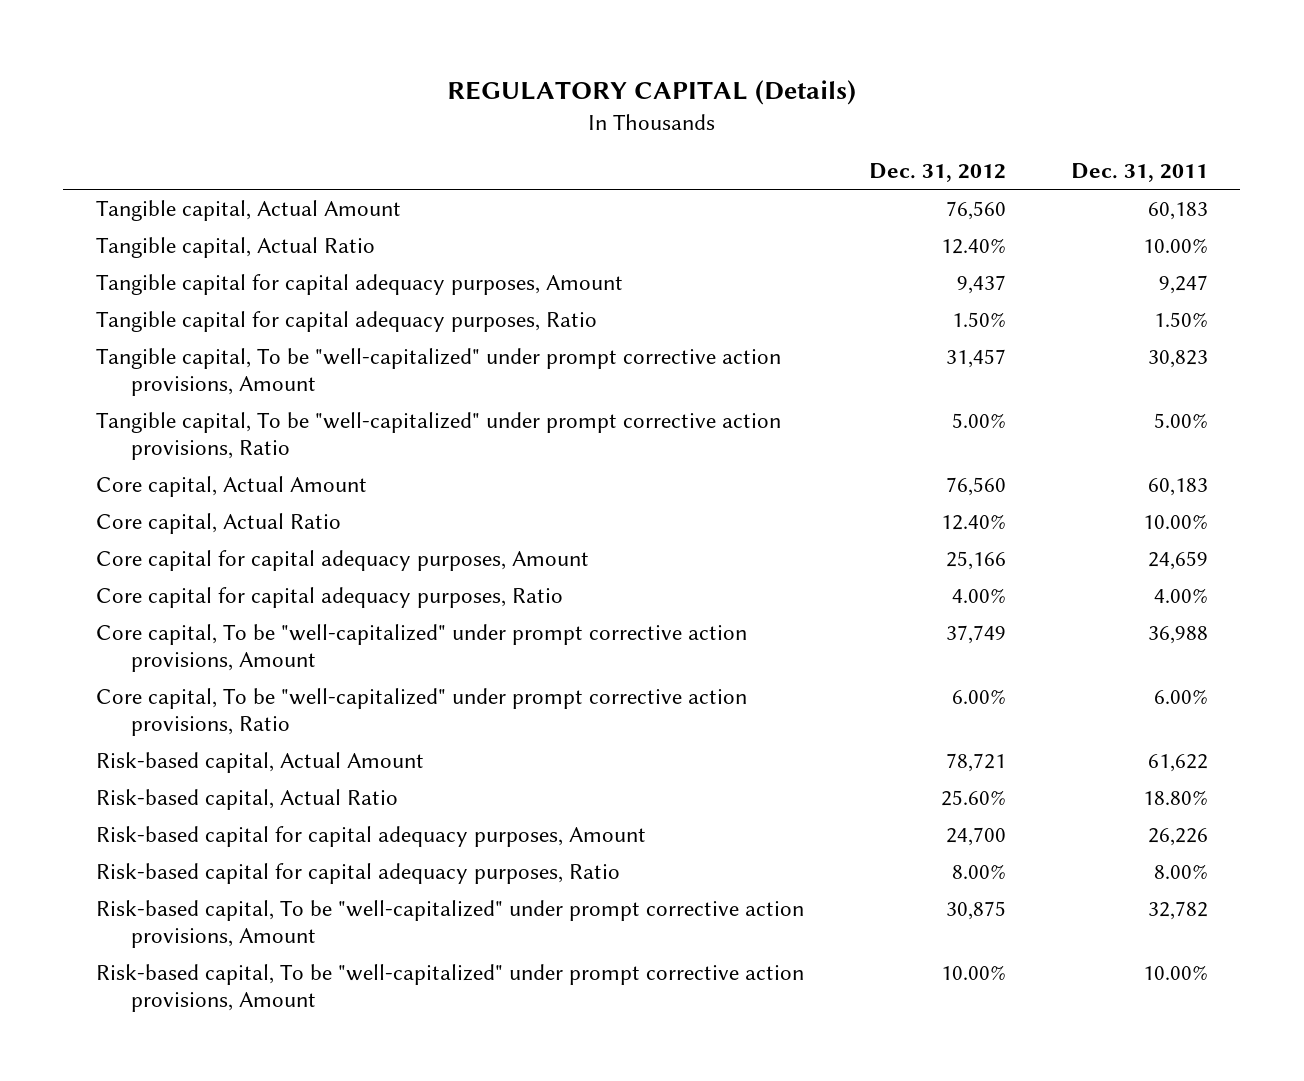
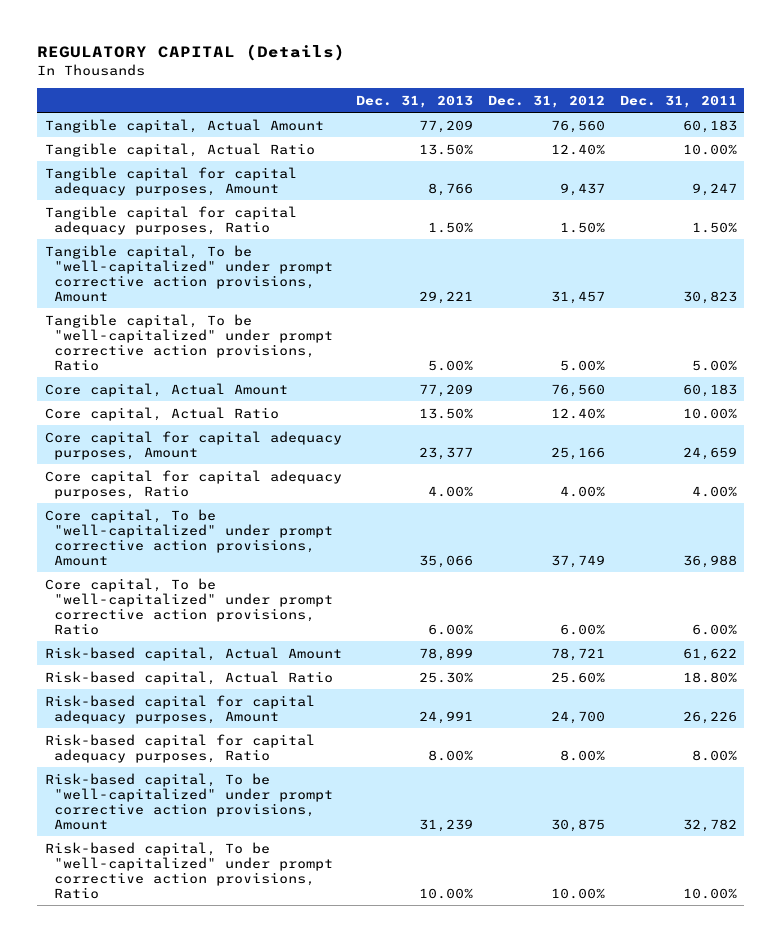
none -> [356,94,474,108] Dec. 31, 2013
[95,963,804,1013] Risk-based capital, To be "well-capitalized" under prompt corrective action provisions, Amount -> [44,841,333,899] Risk-based capital, To be "well-capitalized" under prompt corrective action provisions, Ratio

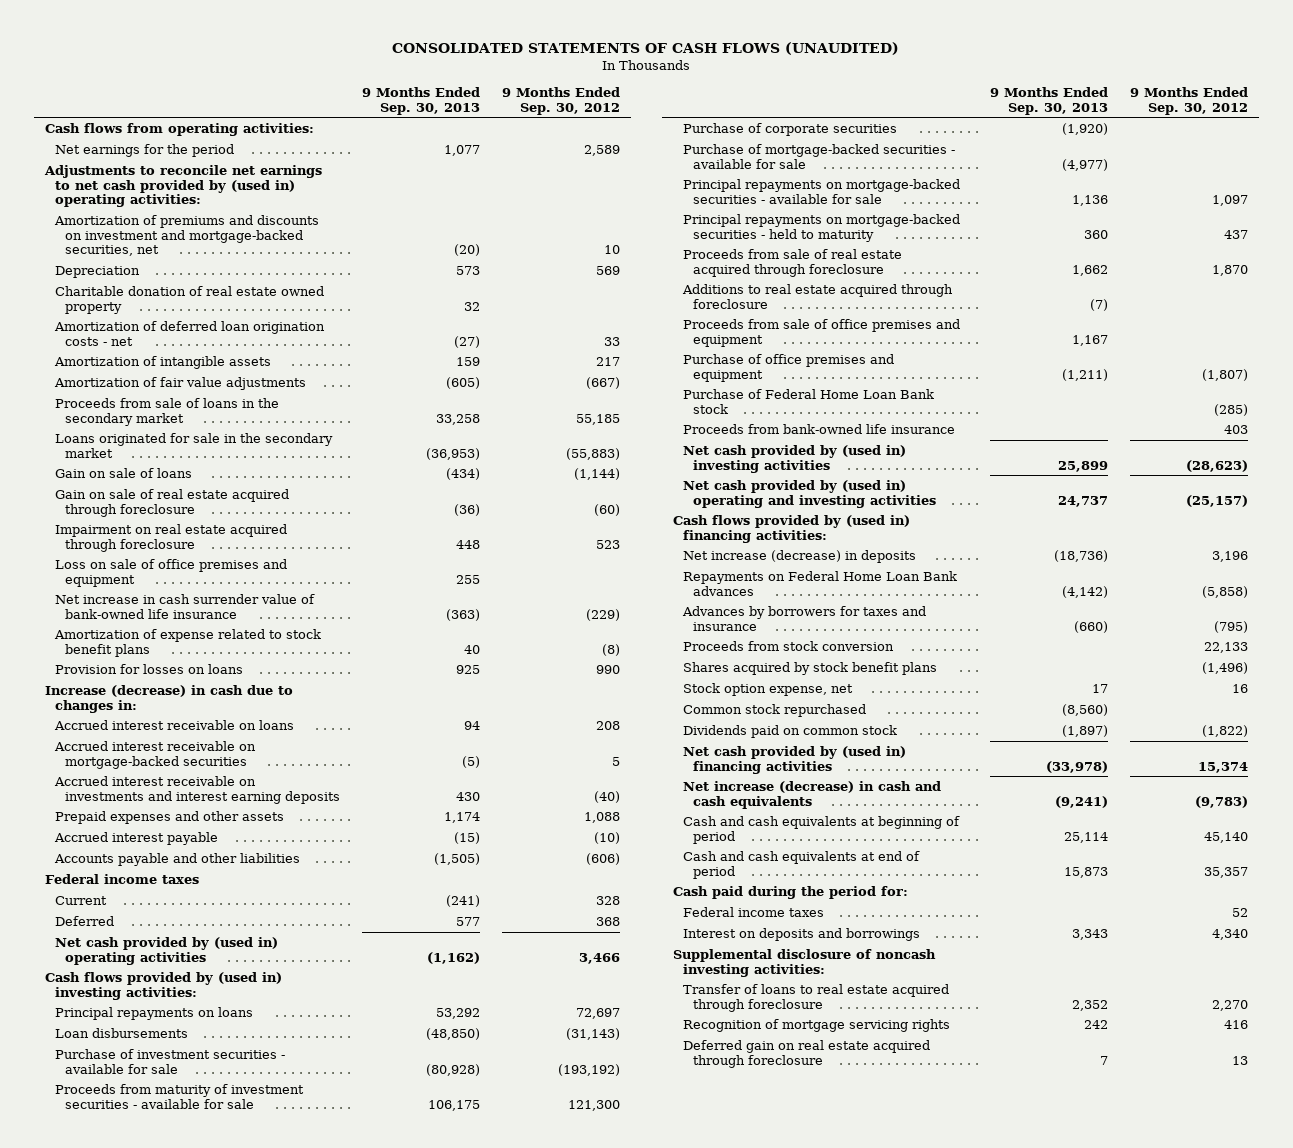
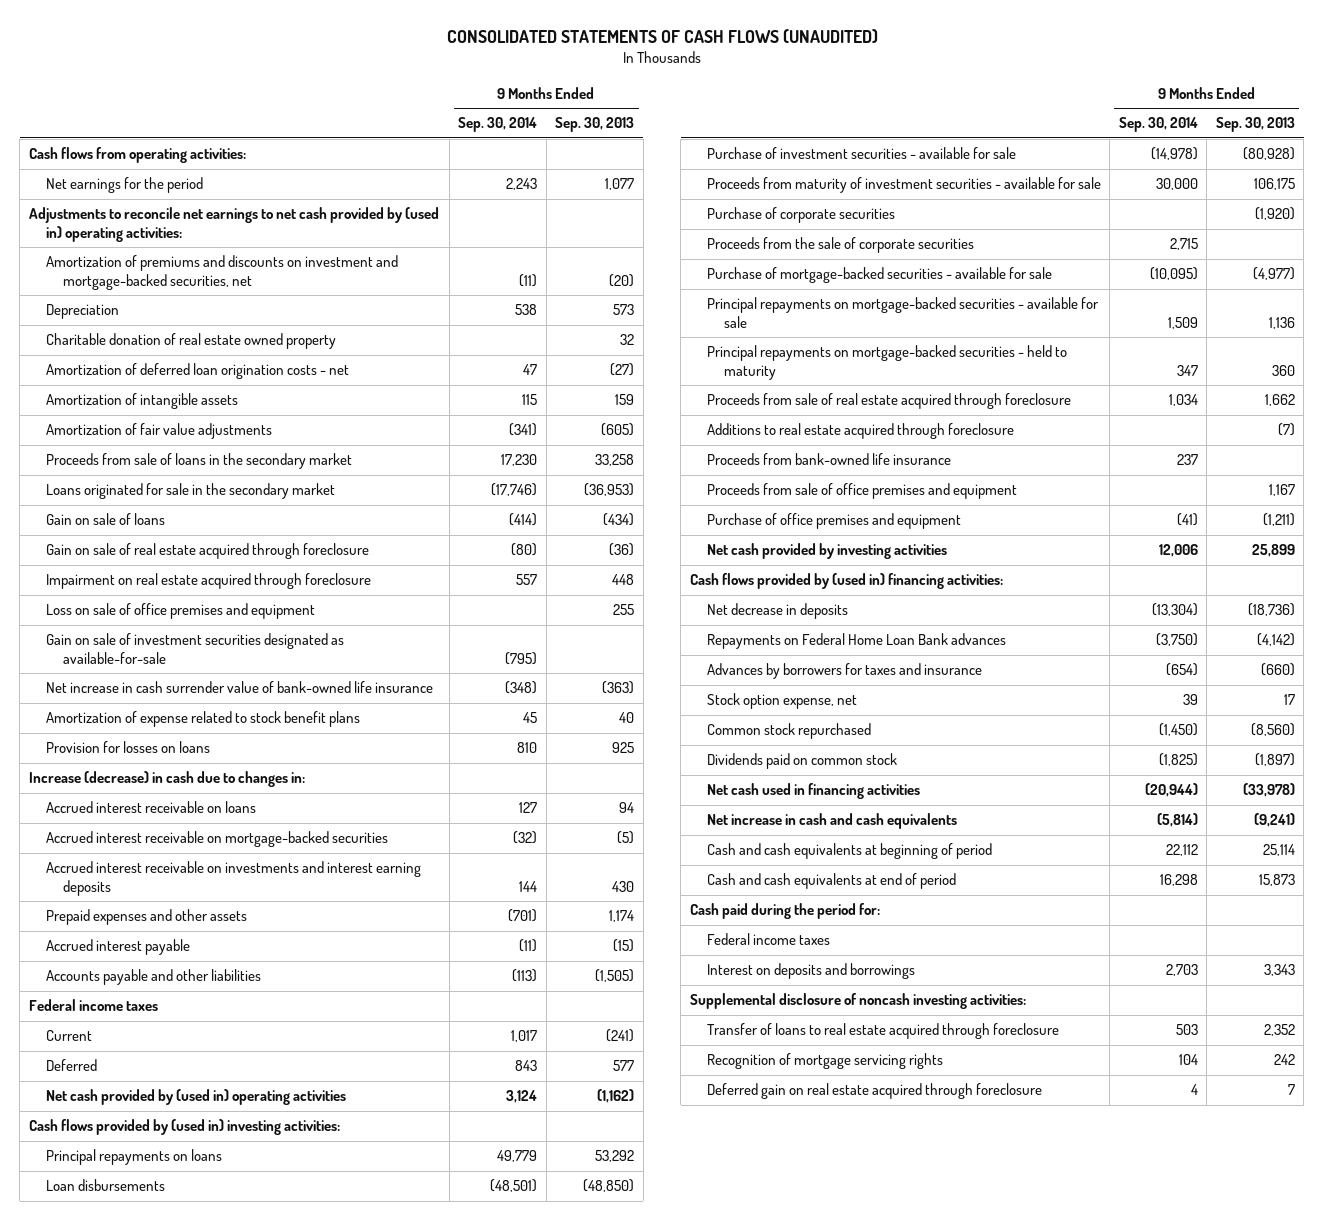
[502,86,621,115] 9 Months Ended Sep. 30, 2012 -> none
none -> [458,117,538,133] Sep. 30, 2014
none -> [46,633,345,664] Gain on sale of investment securities designated as available-for-sale
none -> [706,237,974,254] Proceeds from the sale of corporate securities
[682,423,955,434] Proceeds from bank-owned life insurance -> [706,453,951,466] Proceeds from bank-owned life insurance
[682,388,934,414] Purchase of Federal Home Loan Bank stock -> none
[682,479,936,508] Net cash provided by (used in) operating and investing activities -> none
[682,444,906,473] Net cash provided by (used in) investing activities -> [706,543,947,560] Net cash provided by investing activities
[682,549,916,563] Net increase (decrease) in deposits -> [706,603,848,620] Net decrease in deposits
[682,640,894,651] Proceeds from stock conversion -> none
[682,661,937,675] Shares acquired by stock benefit plans -> none
[682,745,906,774] Net cash provided by (used in) financing activities -> [706,783,920,800] Net cash used in financing activities
[682,780,941,809] Net increase (decrease) in cash and cash equivalents -> [706,813,957,830] Net increase in cash and cash equivalents

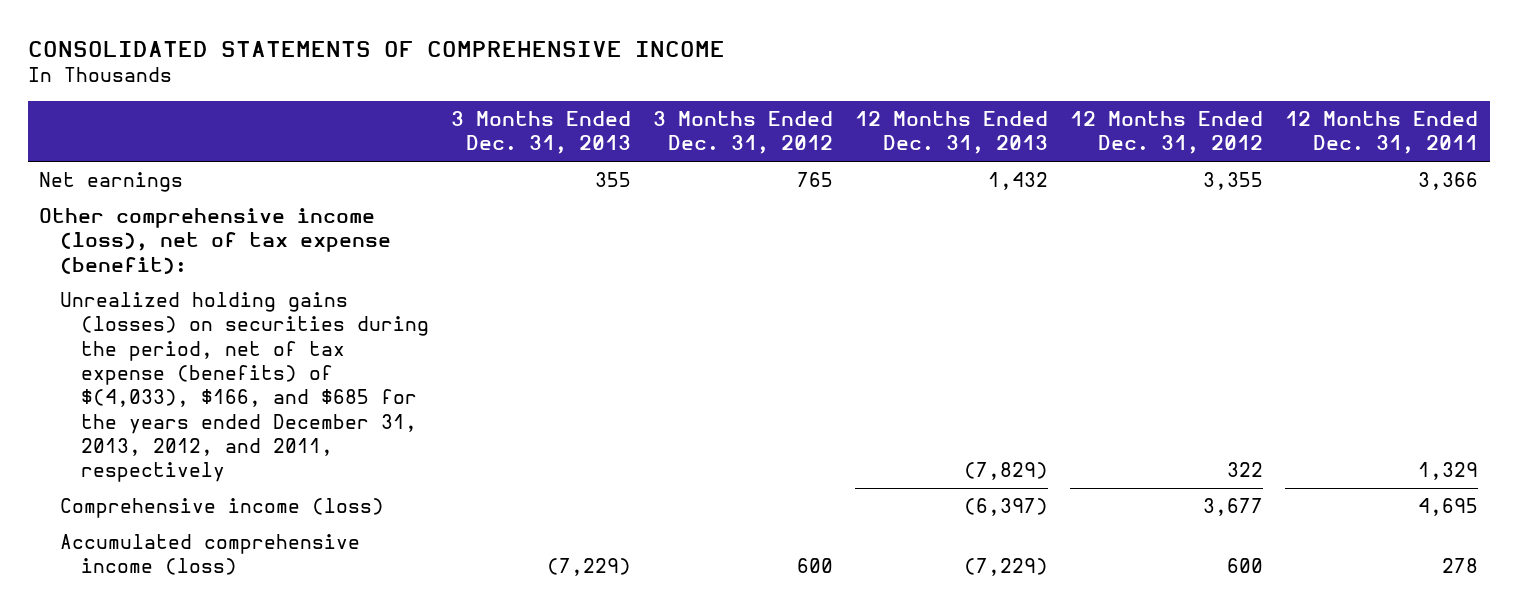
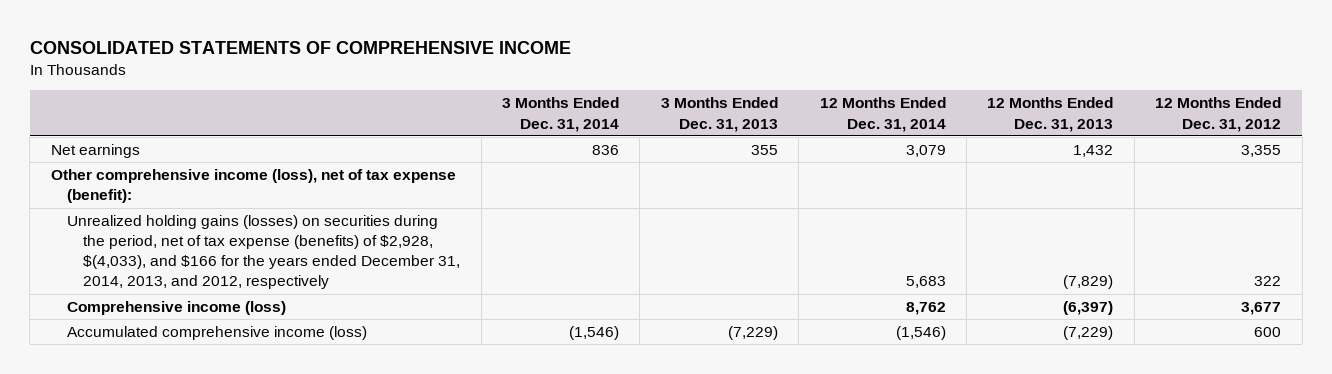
[653,111,834,155] 3 Months Ended Dec. 31, 2012 -> none
[1285,111,1479,155] 12 Months Ended Dec. 31, 2011 -> none
none -> [501,97,619,132] 3 Months Ended Dec. 31, 2014
none -> [819,97,946,132] 12 Months Ended Dec. 31, 2014
[59,291,429,483] Unrealized holding gains (losses) on securities during the period, net of tax expense (benefits) of $(4,033), $166, and $685 for the years ended December 31, 2013, 2012, and 2011, respectively -> [66,215,461,290] Unrealized holding gains (losses) on securities during the period, net of tax expense (benefits) of $2,928, $(4,033), and $166 for the years ended December 31, 2014, 2013, and 2012, respectively

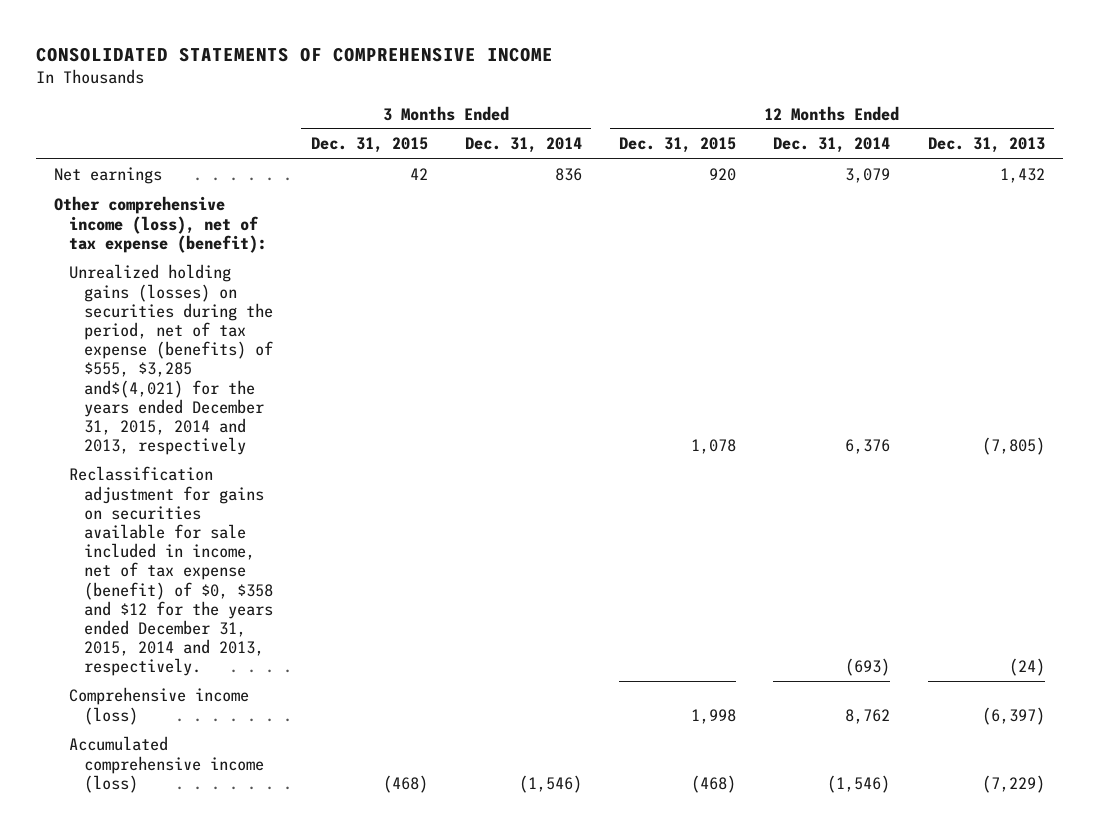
[660,97,778,132] 3 Months Ended Dec. 31, 2013 -> none
[1155,97,1282,132] 12 Months Ended Dec. 31, 2012 -> none
none -> [310,137,428,154] Dec. 31, 2015
none -> [619,137,737,154] Dec. 31, 2015
[66,215,461,290] Unrealized holding gains (losses) on securities during the period, net of tax expense (benefits) of $2,928, $(4,033), and $166 for the years ended December 31, 2014, 2013, and 2012, respectively -> [69,264,274,456] Unrealized holding gains (losses) on securities during the period, net of tax expense (benefits) of $555, $3,285 and$(4,021) for the years ended December 31, 2015, 2014 and 2013, respectively
[905,276,946,289] 5,683 -> [845,439,891,455] 6,376
[1063,275,1114,290] (7,829) -> [981,437,1045,456] (7,805)
none -> [69,466,274,677] Reclassification adjustment for gains on securities available for sale included in income, net of tax expense (benefit) of $0, $358 and $12 for the years ended December 31, 2015, 2014 and 2013, respectively.

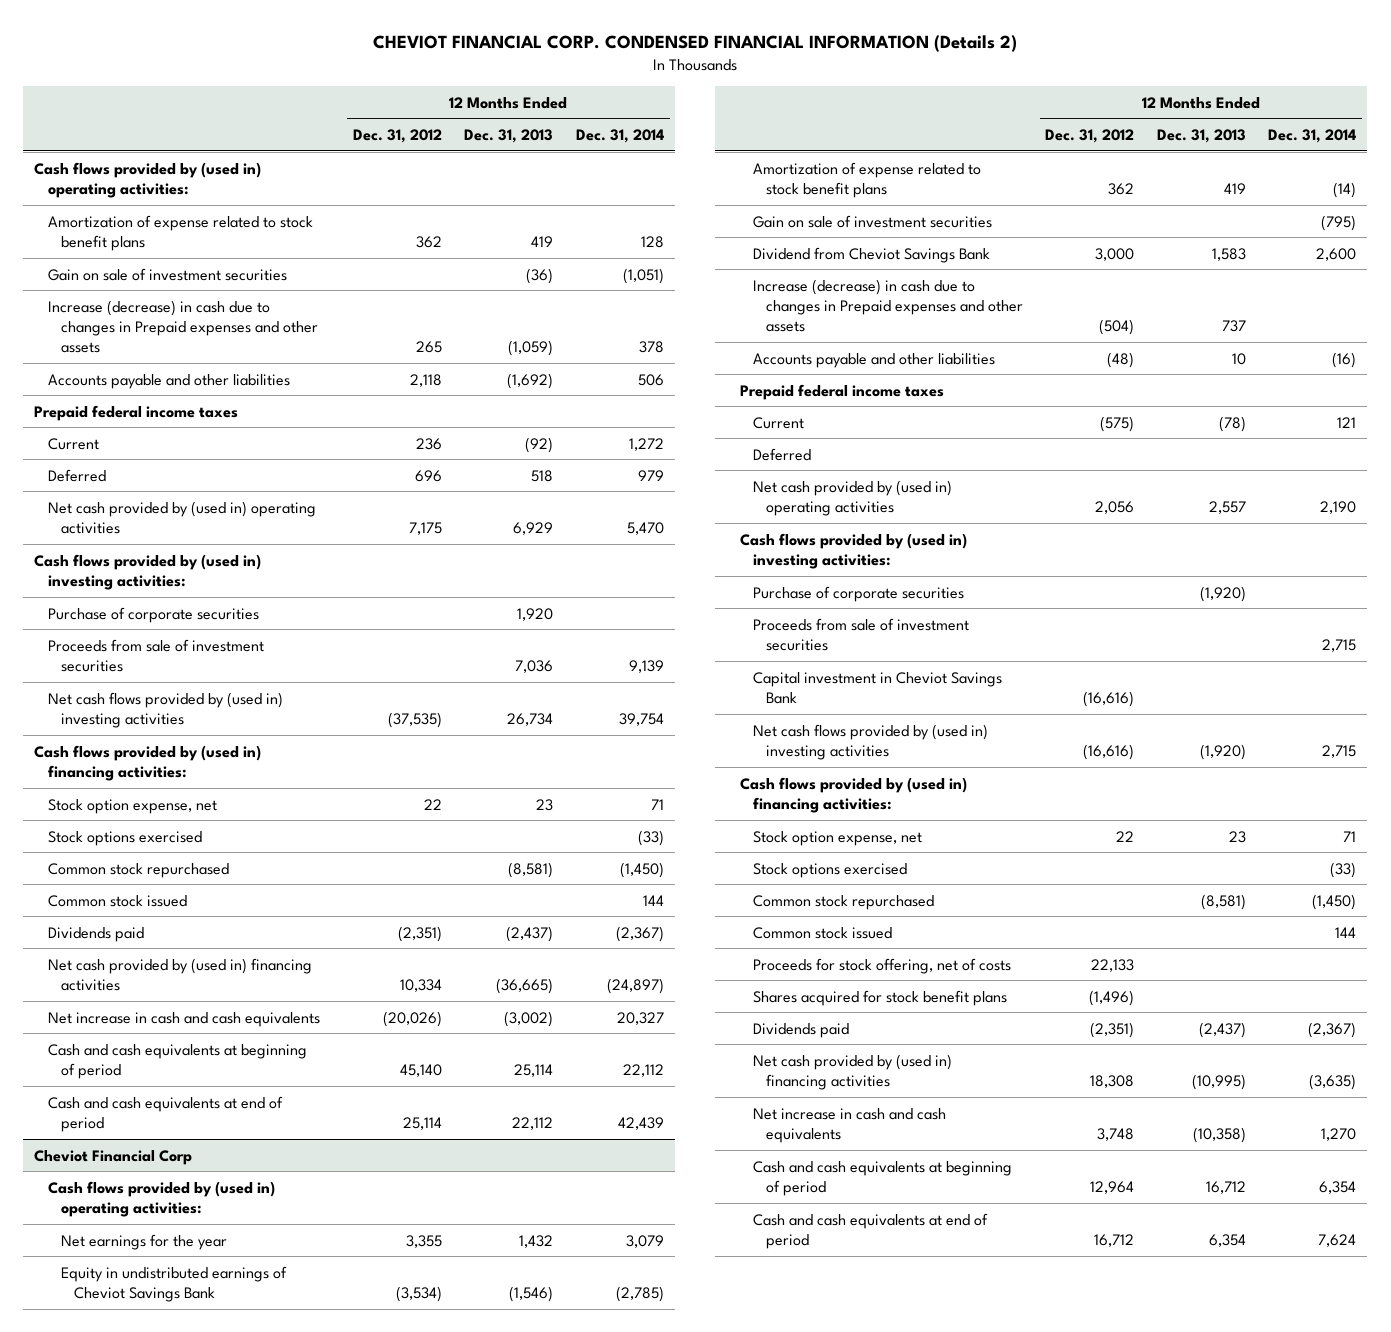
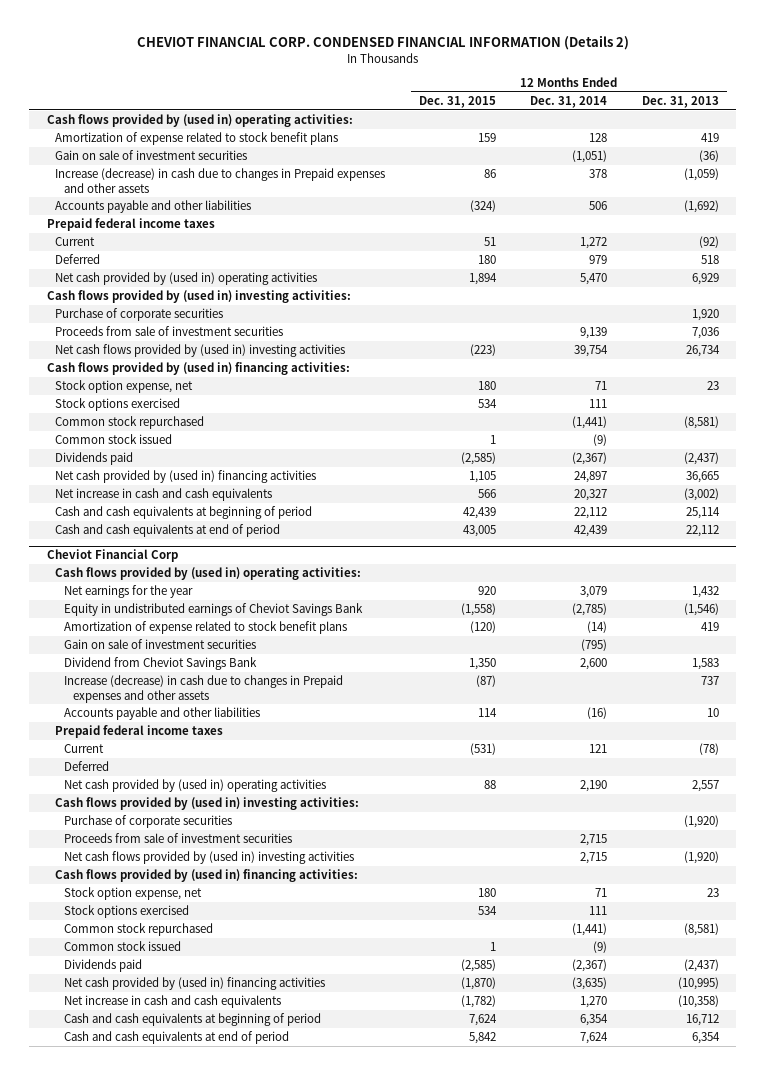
[353,128,443,143] Dec. 31, 2012 -> none
none -> [419,96,497,109] Dec. 31, 2015
[637,829,664,846] (33) -> [589,399,608,409] 111
[619,861,664,878] (1,450) -> [572,416,608,430] (1,441)
[642,894,664,906] 144 -> [593,434,608,447] (9)
[496,977,554,994] (36,665) -> [685,471,719,484] 36,665
[606,977,664,994] (24,897) -> [574,471,608,484] 24,897
[752,671,1002,704] Capital investment in Cheviot Savings Bank -> none
[752,957,1011,974] Proceeds for stock offering, net of costs -> none
[752,989,1007,1006] Shares acquired for stock benefit plans -> none
[1330,861,1357,878] (33) -> [589,906,608,916] 111
[1312,893,1357,910] (1,450) -> [572,923,608,937] (1,441)
[1335,926,1357,938] 144 -> [593,941,608,954] (9)

